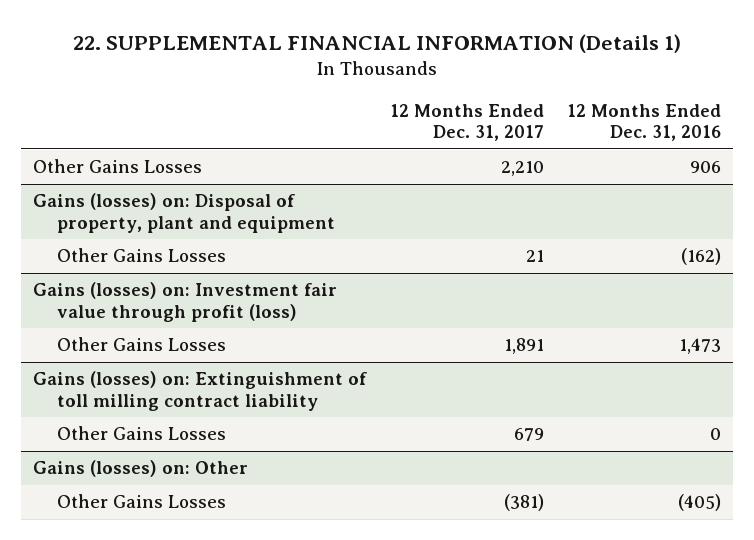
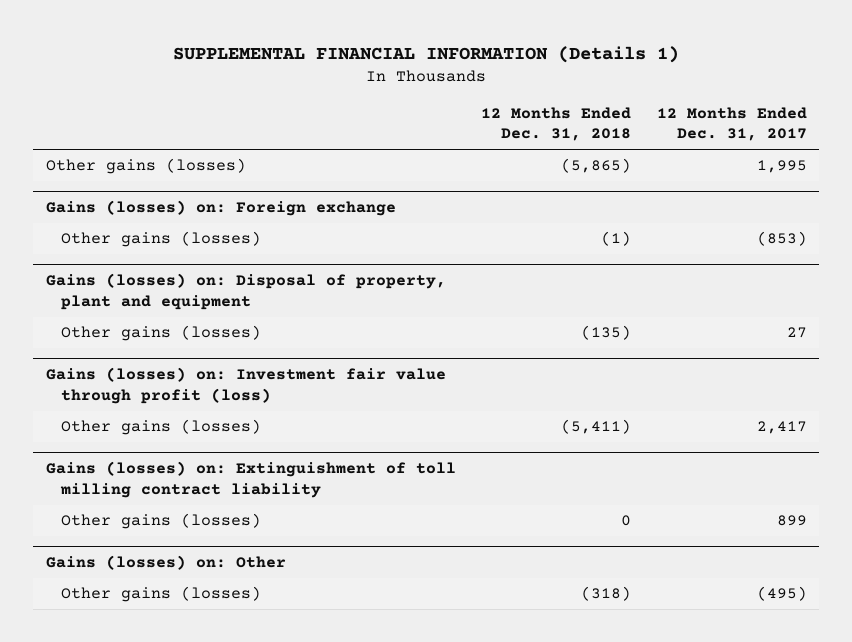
[73,33,682,53] 22. SUPPLEMENTAL FINANCIAL INFORMATION (Details 1) -> [173,45,680,63] SUPPLEMENTAL FINANCIAL INFORMATION (Details 1)
[567,103,722,142] 12 Months Ended Dec. 31, 2016 -> none
none -> [481,106,632,142] 12 Months Ended Dec. 31, 2018
[32,159,202,174] Other Gains Losses -> [45,158,246,175] Other gains (losses)
[500,161,544,177] 2,210 -> [756,160,807,174] 1,995
none -> [45,199,396,216] Gains (losses) on: Foreign exchange
none -> [60,231,261,248] Other gains (losses)
[56,248,226,263] Other Gains Losses -> [60,325,261,342] Other gains (losses)
[525,250,544,263] 21 -> [786,327,807,339] 27
[56,337,226,352] Other Gains Losses -> [60,419,261,436] Other gains (losses)
[503,338,544,355] 1,891 -> [756,421,807,435] 2,417
[56,426,226,441] Other Gains Losses -> [60,513,261,530] Other gains (losses)
[513,428,544,442] 679 -> [776,515,807,527] 899
[56,494,226,509] Other Gains Losses -> [60,586,261,603] Other gains (losses)
[503,494,544,512] (381) -> [756,586,807,602] (495)

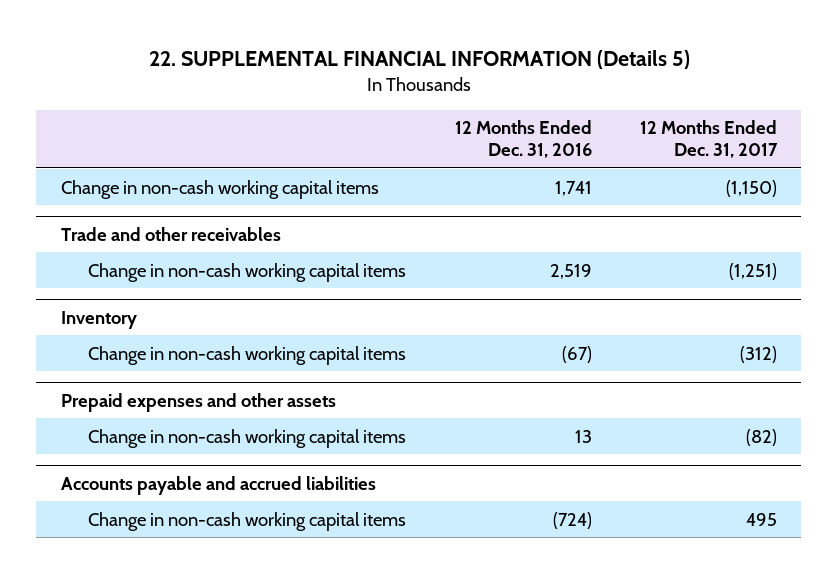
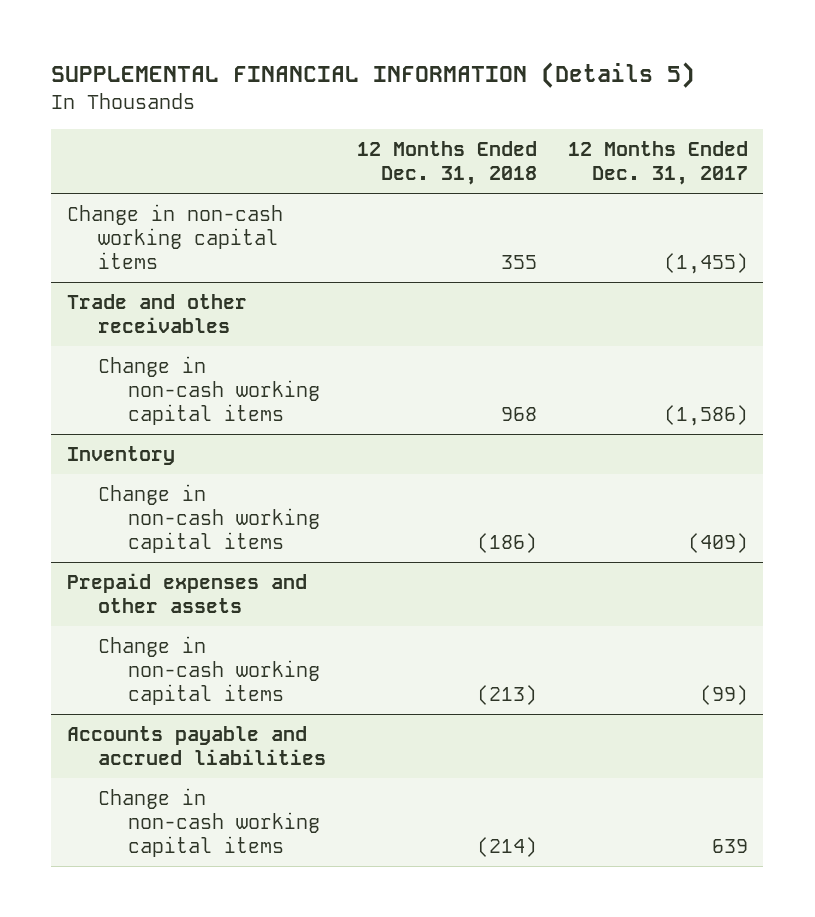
[148,49,690,69] 22. SUPPLEMENTAL FINANCIAL INFORMATION (Details 5) -> [51,62,696,89] SUPPLEMENTAL FINANCIAL INFORMATION (Details 5)
[454,120,592,159] 12 Months Ended Dec. 31, 2016 -> none
none -> [356,140,537,186] 12 Months Ended Dec. 31, 2018
[726,179,778,197] (1,150) -> [663,253,748,275] (1,455)
[729,262,778,280] (1,251) -> [663,405,748,427] (1,586)
[740,345,778,363] (312) -> [687,533,748,554] (409)
[746,428,778,446] (82) -> [699,685,748,706] (99)
[746,512,778,526] 495 -> [711,839,748,854] 639

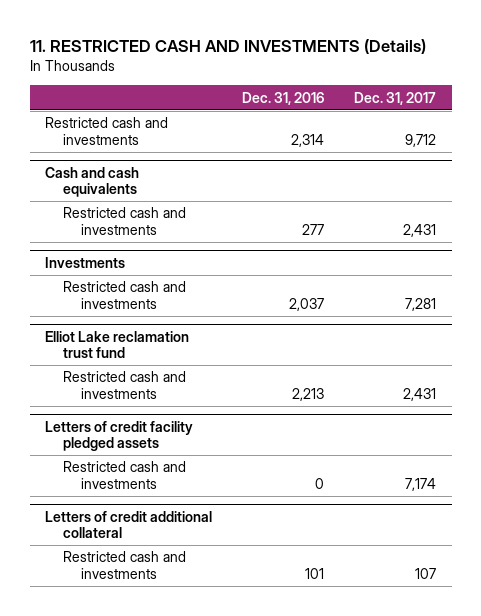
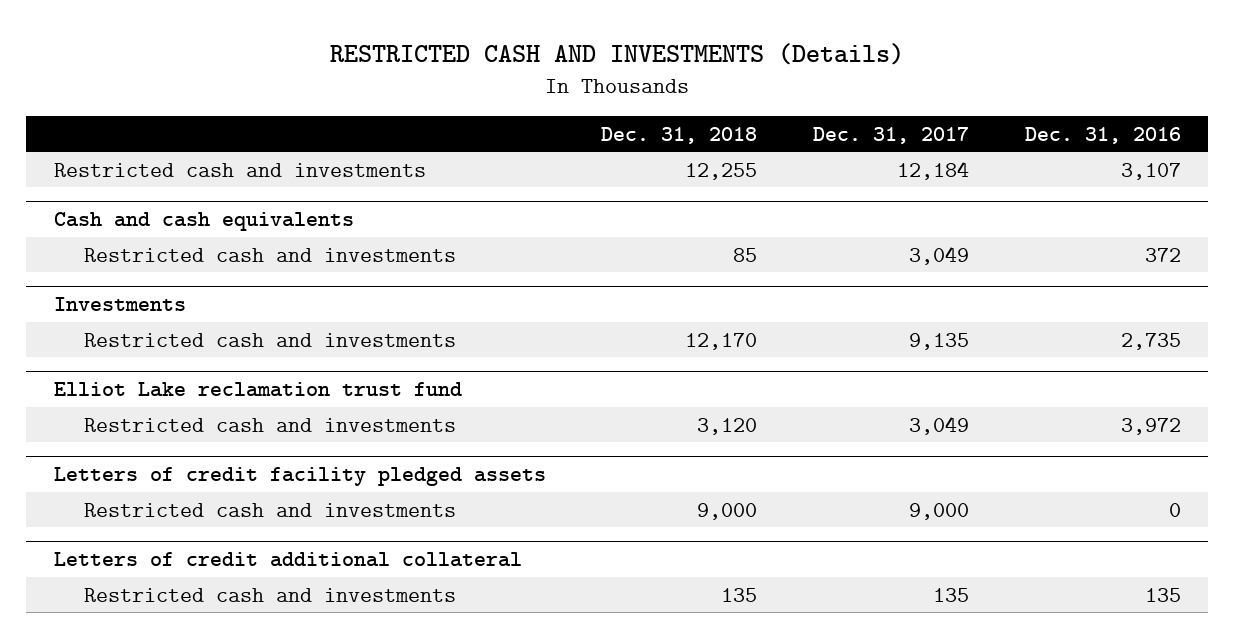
[29,38,426,54] 11. RESTRICTED CASH AND INVESTMENTS (Details) -> [330,42,905,65] RESTRICTED CASH AND INVESTMENTS (Details)
none -> [601,126,758,144] Dec. 31, 2018
[291,134,325,148] 2,314 -> [1120,162,1181,180] 3,107
[405,134,437,148] 9,712 -> [897,160,970,180] 12,184
[302,224,325,236] 277 -> [1144,247,1181,262] 372
[403,224,437,238] 2,431 -> [909,245,970,265] 3,049
[289,298,325,312] 2,037 -> [1120,332,1181,350] 2,735
[405,298,437,312] 7,281 -> [909,332,970,350] 9,135
[292,388,325,402] 2,213 -> [1120,417,1181,435] 3,972
[403,388,437,402] 2,431 -> [909,415,970,435] 3,049
[405,478,437,492] 7,174 -> [909,502,970,520] 9,000
[305,568,325,580] 101 -> [1144,587,1181,602] 135
[415,568,437,580] 107 -> [933,587,970,602] 135

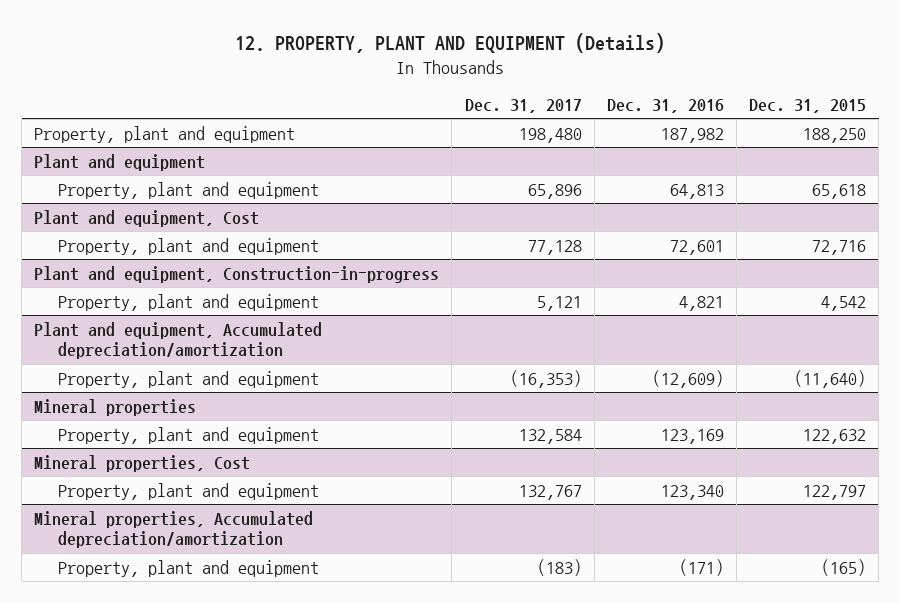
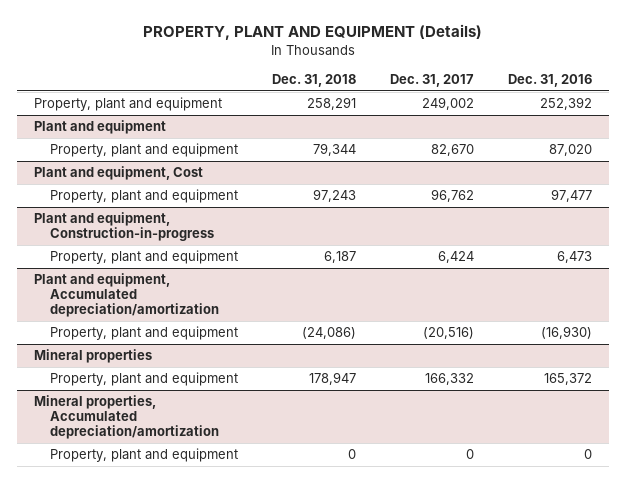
[235,32,666,53] 12. PROPERTY, PLANT AND EQUIPMENT (Details) -> [143,24,483,41] PROPERTY, PLANT AND EQUIPMENT (Details)
[749,98,867,113] Dec. 31, 2015 -> none
none -> [271,74,356,88] Dec. 31, 2018
[518,127,582,143] 198,480 -> [421,97,474,111] 249,002
[660,127,724,143] 187,982 -> [539,97,592,111] 252,392
[527,183,582,199] 65,896 -> [430,144,474,157] 82,670
[669,183,724,199] 64,813 -> [548,144,592,157] 87,020
[527,239,582,255] 77,128 -> [430,189,474,203] 96,762
[669,239,724,255] 72,601 -> [550,189,592,203] 97,477
[536,295,582,311] 5,121 -> [437,251,474,264] 6,424
[678,295,724,311] 4,821 -> [556,251,592,264] 6,473
[509,369,582,388] (16,353) -> [422,327,474,340] (20,516)
[651,369,724,388] (12,609) -> [540,326,592,340] (16,930)
[34,454,251,472] Mineral properties, Cost -> none
[57,482,319,500] Property, plant and equipment -> none
[518,428,582,444] 132,584 -> [424,373,474,386] 166,332
[660,428,724,444] 123,169 -> [543,373,592,386] 165,372
[536,558,582,576] (183) -> [465,449,474,460] 0
[678,558,724,576] (171) -> [583,449,592,460] 0

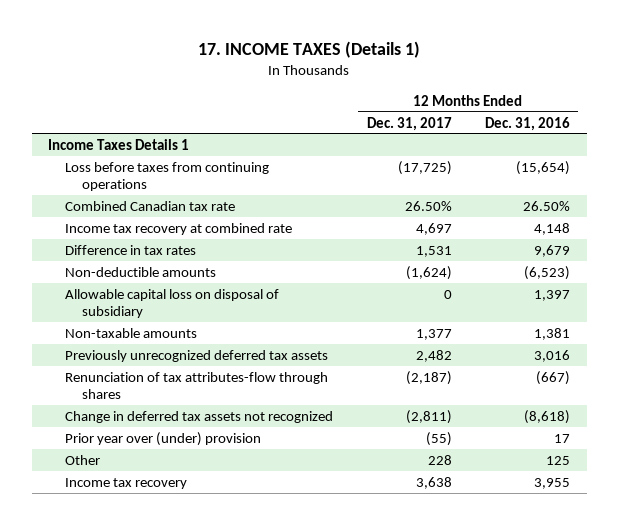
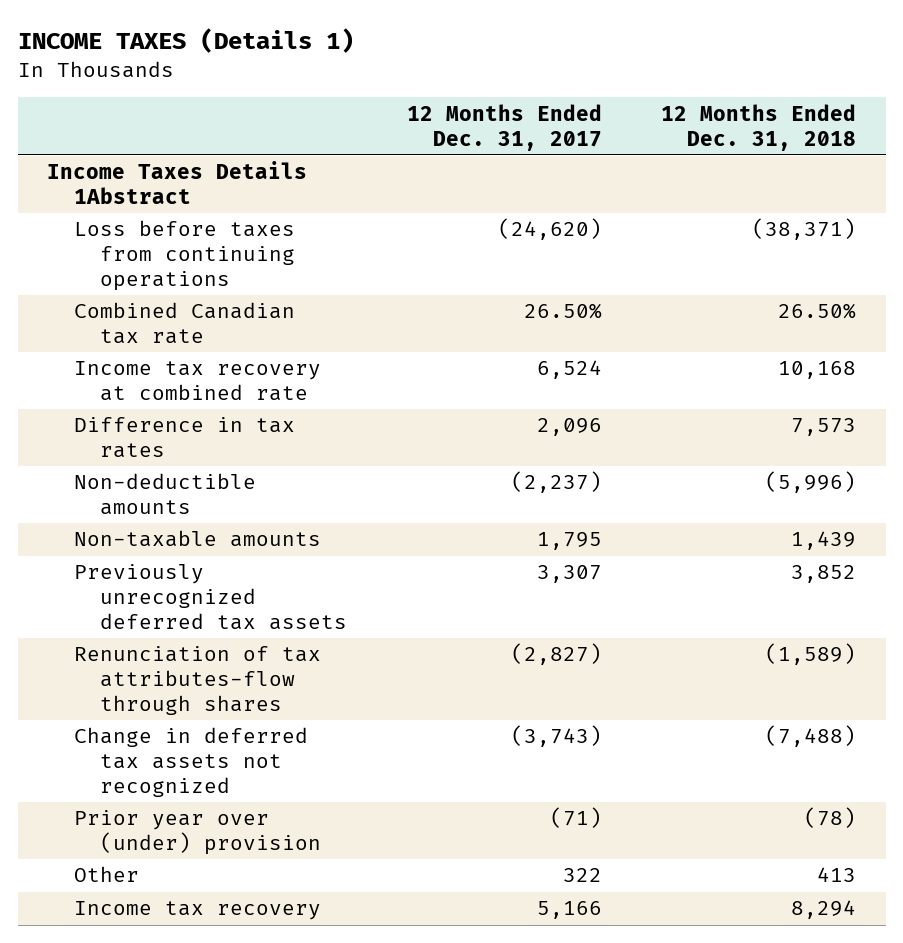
[198,41,421,59] 17. INCOME TAXES (Details 1) -> [17,28,354,54] INCOME TAXES (Details 1)
[485,116,571,131] Dec. 31, 2016 -> none
none -> [660,103,856,151] 12 Months Ended Dec. 31, 2018
[48,138,190,150] Income Taxes Details 1 -> [47,161,308,205] Income Taxes Details 1Abstract
[397,160,452,175] (17,725) -> [497,218,602,241] (24,620)
[65,288,280,319] Allowable capital loss on disposal of subsidiary -> none
[415,222,452,235] 4,697 -> [536,360,602,380] 6,524
[415,245,452,257] 1,531 -> [536,418,602,437] 2,096
[405,265,452,280] (1,624) -> [510,471,602,494] (2,237)
[415,328,452,340] 1,377 -> [536,532,602,551] 1,795
[415,349,452,362] 2,482 -> [536,565,602,584] 3,307
[405,370,452,385] (2,187) -> [510,643,602,666] (2,827)
[405,409,452,424] (2,811) -> [510,725,602,748] (3,743)
[425,431,452,446] (55) -> [549,807,602,829] (71)
[427,454,452,465] 228 -> [562,868,602,883] 322
[415,476,452,489] 3,638 -> [536,901,602,920] 5,166

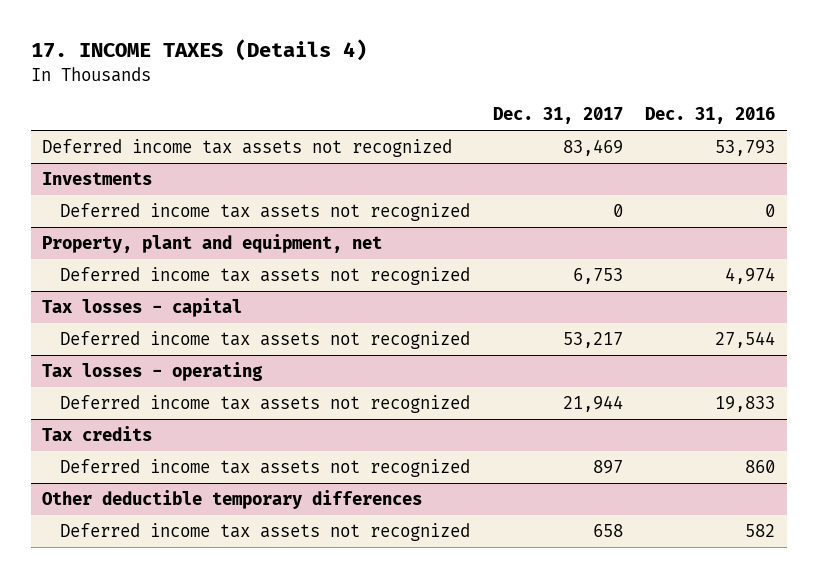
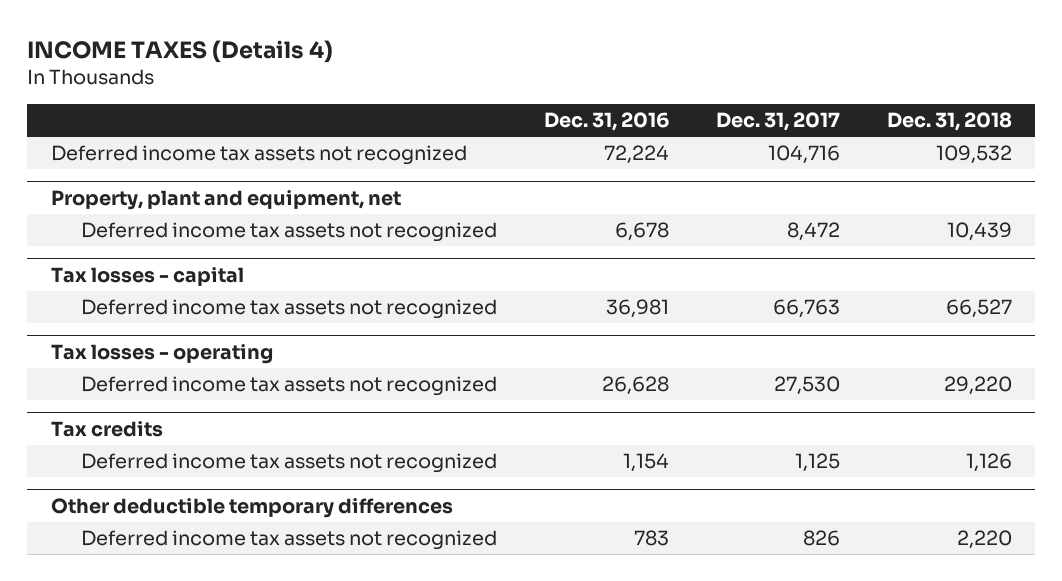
[30,39,367,62] 17. INCOME TAXES (Details 4) -> [27,39,334,63] INCOME TAXES (Details 4)
none -> [886,112,1012,132] Dec. 31, 2018
[42,172,153,186] Investments -> none
[59,203,470,222] Deferred income tax assets not recognized -> none
[562,139,623,157] 83,469 -> [767,145,840,165] 104,716
[715,140,776,157] 53,793 -> [603,145,669,165] 72,224
[572,268,623,285] 6,753 -> [786,222,840,242] 8,472
[725,267,776,285] 4,974 -> [614,222,669,242] 6,678
[562,332,623,349] 53,217 -> [772,299,840,319] 66,763
[715,331,776,349] 27,544 -> [605,299,669,319] 36,981
[562,395,623,413] 21,944 -> [773,376,840,396] 27,530
[715,396,776,413] 19,833 -> [601,376,669,396] 26,628
[592,460,623,475] 897 -> [794,453,840,473] 1,125
[745,460,776,474] 860 -> [622,453,669,473] 1,154
[592,524,623,538] 658 -> [802,530,840,547] 826
[745,524,776,538] 582 -> [633,530,669,547] 783

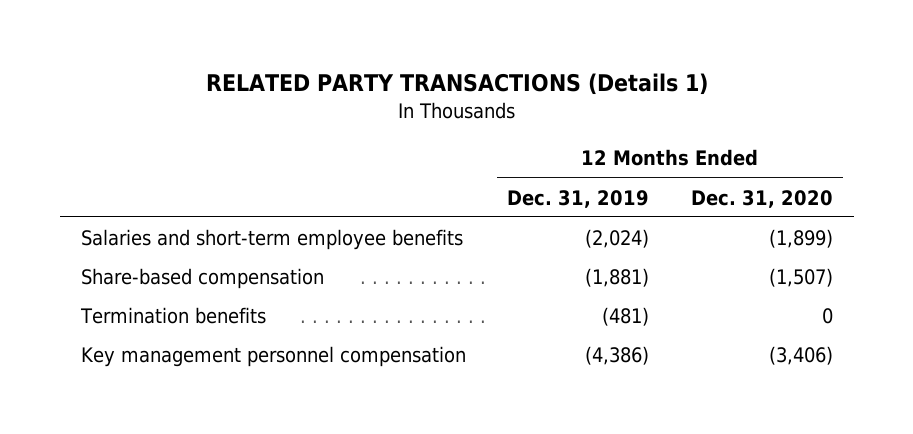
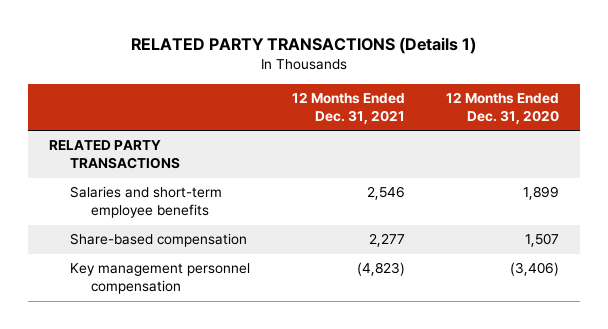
[507,189,650,208] Dec. 31, 2019 -> none
none -> [291,92,405,124] 12 Months Ended Dec. 31, 2021
[79,306,266,324] Termination benefits -> none
none -> [48,140,181,170] RELATED PARTY TRANSACTIONS
[768,228,833,248] (1,899) -> [523,186,560,201] 1,899
[768,267,833,287] (1,507) -> [525,233,560,248] 1,507

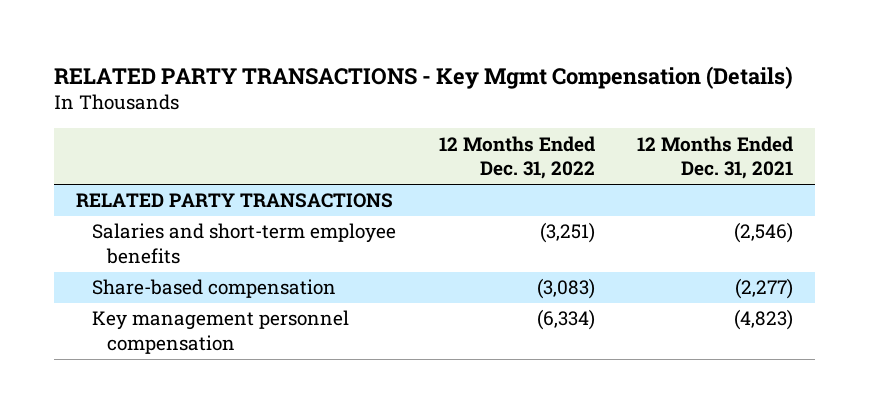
[131,37,477,55] RELATED PARTY TRANSACTIONS (Details 1) -> [54,65,794,89] RELATED PARTY TRANSACTIONS - Key Mgmt Compensation (Details)
[446,92,560,124] 12 Months Ended Dec. 31, 2020 -> none
none -> [438,135,595,180] 12 Months Ended Dec. 31, 2022
[366,186,405,201] 2,546 -> [734,222,794,244] (2,546)
[368,233,405,248] 2,277 -> [735,278,794,300] (2,277)

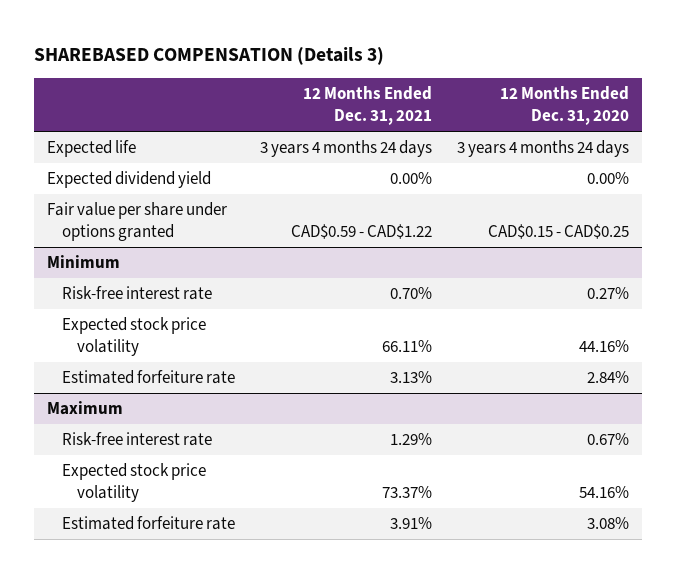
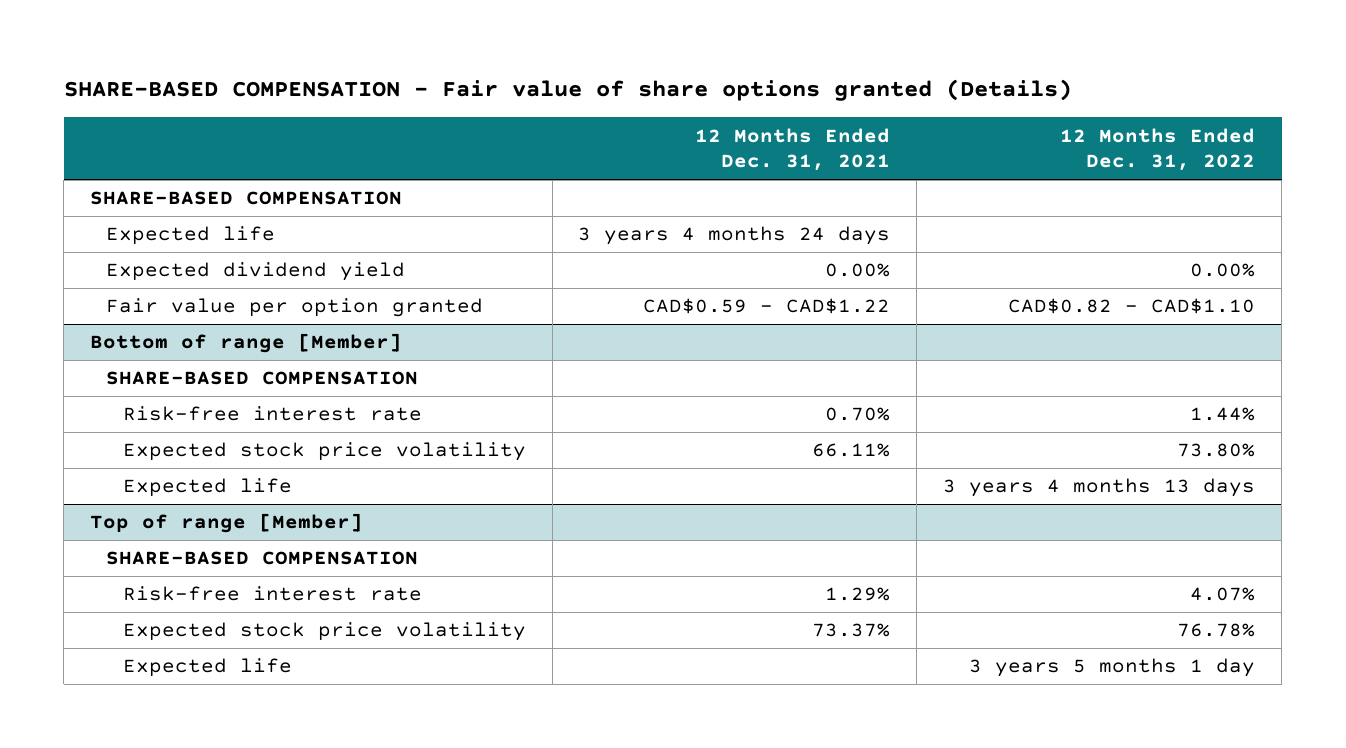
[34,46,385,65] SHAREBASED COMPENSATION (Details 3) -> [63,79,1072,102] SHARE-BASED COMPENSATION - Fair value of share options granted (Details)
[500,86,630,126] 12 Months Ended Dec. 31, 2020 -> none
none -> [1060,127,1256,172] 12 Months Ended Dec. 31, 2022
none -> [90,191,403,206] SHARE-BASED COMPENSATION
[46,255,120,269] Minimum -> none
[46,202,227,242] Fair value per share under options granted -> [106,298,484,318] Fair value per option granted
none -> [90,333,403,354] Bottom of range [Member]
none -> [106,371,419,386] SHARE-BASED COMPENSATION
[62,370,236,385] Estimated forfeiture rate -> none
[46,401,123,416] Maximum -> none
none -> [122,478,292,498] Expected life
none -> [90,513,364,534] Top of range [Member]
none -> [106,551,419,566] SHARE-BASED COMPENSATION
[62,516,236,531] Estimated forfeiture rate -> none
none -> [122,658,292,678] Expected life

